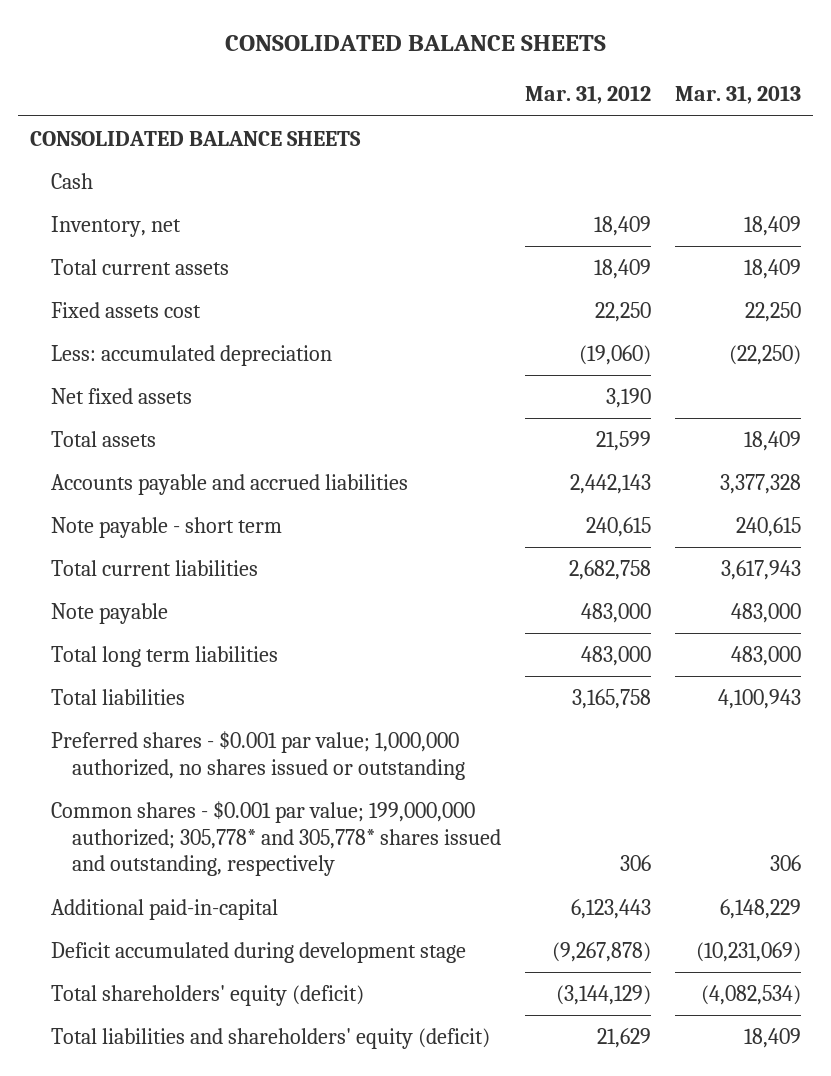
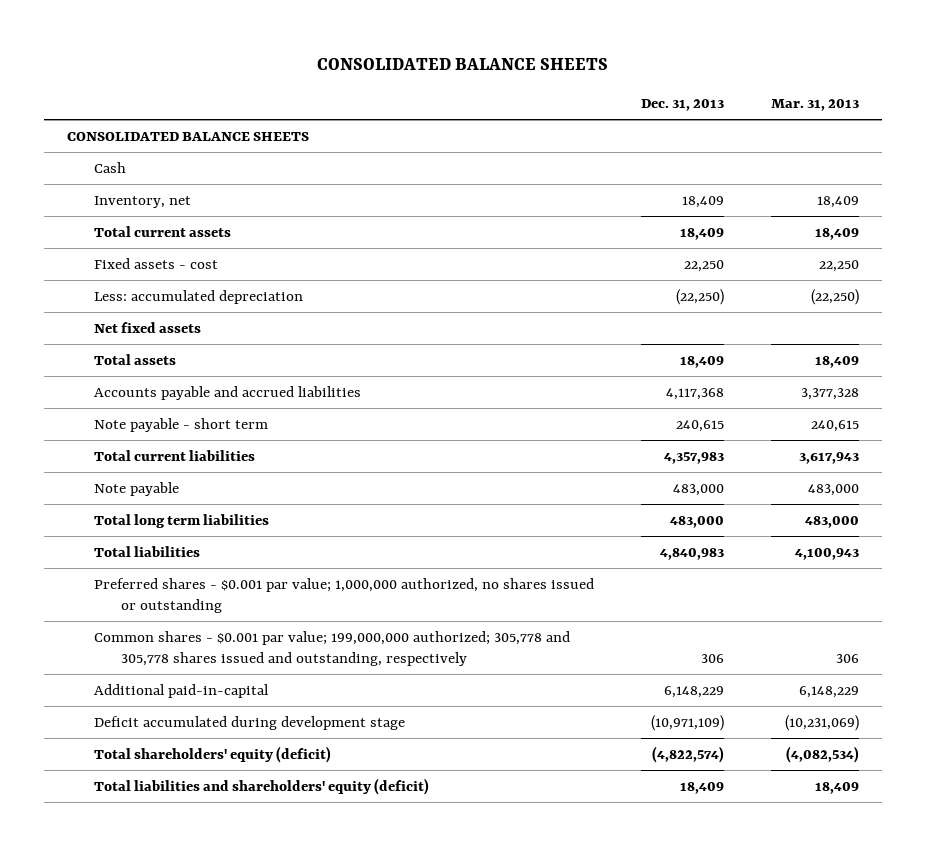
[525,85,652,105] Mar. 31, 2012 -> none
none -> [640,99,724,112] Dec. 31, 2013
[50,301,201,318] Fixed assets cost -> [93,257,218,269] Fixed assets - cost
[50,800,502,877] Common shares - $0.001 par value; 199,000,000 authorized; 305,778* and 305,778* shares issued and outstanding, respectively -> [93,630,570,666] Common shares - $0.001 par value; 199,000,000 authorized; 305,778 and 305,778 shares issued and outstanding, respectively

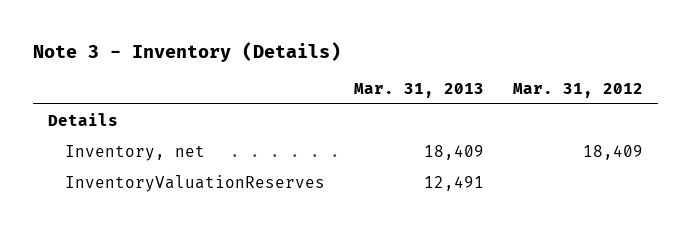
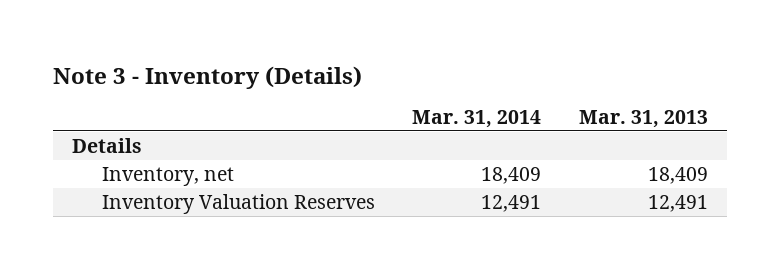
[513,83,644,99] Mar. 31, 2012 -> none
none -> [412,109,542,128] Mar. 31, 2014
[64,174,325,192] InventoryValuationReserves -> [101,193,375,214] Inventory Valuation Reserves

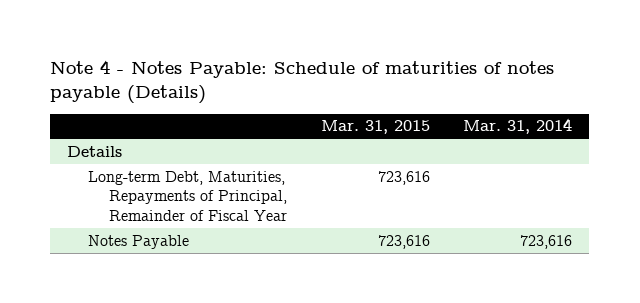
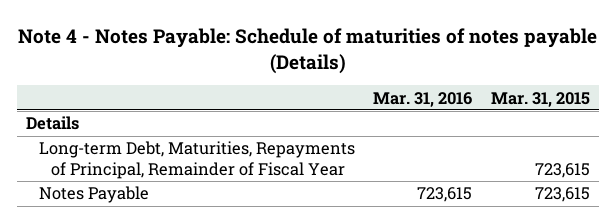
[463,118,573,135] Mar. 31, 2014 -> none
none -> [373,91,473,107] Mar. 31, 2016
[377,170,430,185] 723,616 -> [534,162,590,178] 723,615
[377,234,430,249] 723,616 -> [534,187,590,203] 723,615

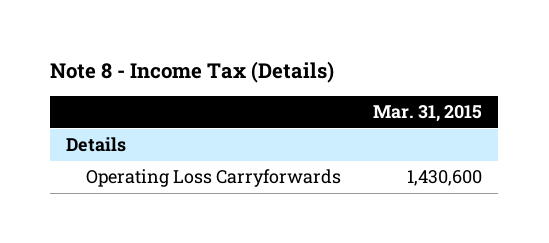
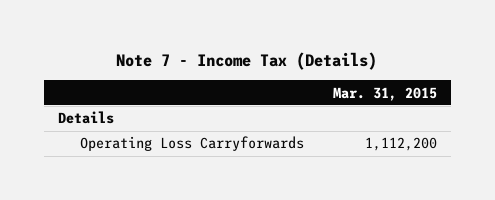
[50,61,335,84] Note 8 - Income Tax (Details) -> [116,51,378,70] Note 7 - Income Tax (Details)
[407,170,483,187] 1,430,600 -> [364,137,437,152] 1,112,200

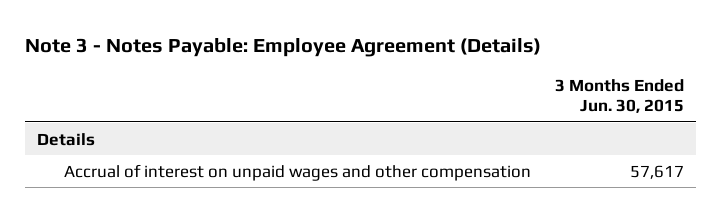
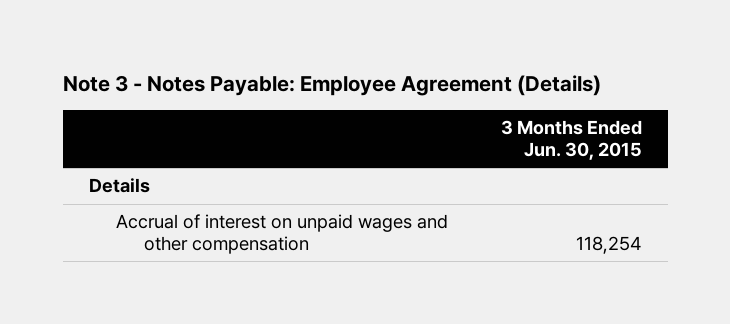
[629,164,684,179] 57,617 -> [575,236,642,255] 118,254

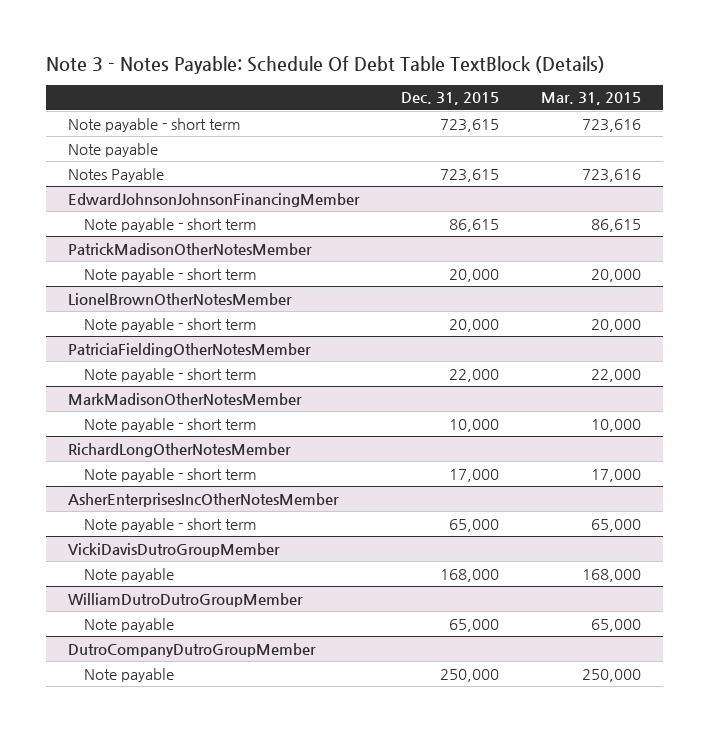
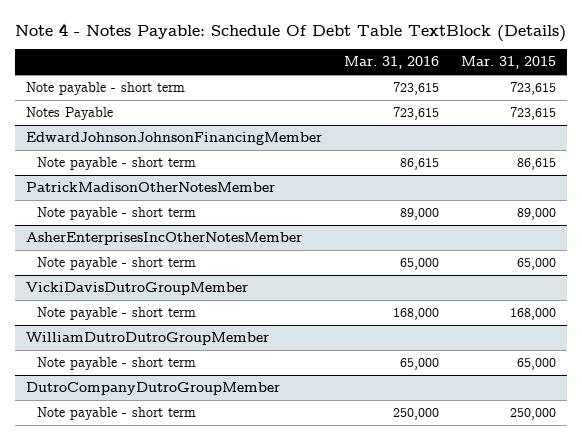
[46,55,606,74] Note 3 - Notes Payable: Schedule Of Debt Table TextBlock (Details) -> [14,22,566,42] Note 4 - Notes Payable: Schedule Of Debt Table TextBlock (Details)
[400,92,499,106] Dec. 31, 2015 -> none
none -> [343,56,439,70] Mar. 31, 2016
[67,142,158,157] Note payable -> none
[582,118,642,132] 723,616 -> [510,82,557,96] 723,615
[582,168,642,182] 723,616 -> [510,107,557,121] 723,615
[67,292,292,305] LionelBrownOtherNotesMember -> none
[84,317,258,332] Note payable - short term -> none
[67,342,311,357] PatriciaFieldingOtherNotesMember -> none
[84,367,258,382] Note payable - short term -> none
[67,392,302,405] MarkMadisonOtherNotesMember -> none
[84,417,258,432] Note payable - short term -> none
[67,442,291,457] RichardLongOtherNotesMember -> none
[84,467,258,482] Note payable - short term -> none
[591,268,642,282] 20,000 -> [517,208,557,221] 89,000
[84,567,175,582] Note payable -> [37,307,197,321] Note payable - short term
[84,617,175,632] Note payable -> [37,357,197,371] Note payable - short term
[84,667,175,682] Note payable -> [37,407,197,421] Note payable - short term

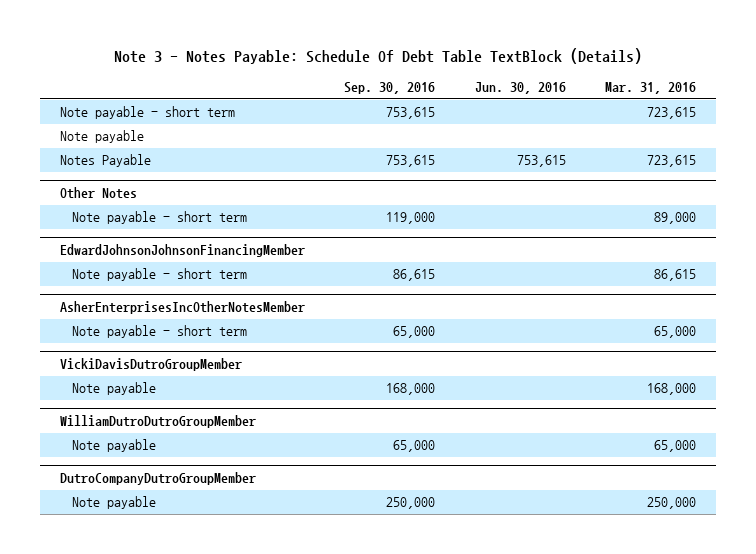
[14,22,566,42] Note 4 - Notes Payable: Schedule Of Debt Table TextBlock (Details) -> [114,47,643,64] Note 3 - Notes Payable: Schedule Of Debt Table TextBlock (Details)
[461,56,557,70] Mar. 31, 2015 -> none
none -> [344,81,436,94] Sep. 30, 2016
none -> [474,81,566,94] Jun. 30, 2016
none -> [59,130,144,144] Note payable
none -> [59,186,137,199] Other Notes
none -> [71,211,247,225] Note payable - short term
[25,182,275,193] PatrickMadisonOtherNotesMember -> none
[37,207,197,221] Note payable - short term -> none
[37,307,197,321] Note payable - short term -> [71,382,156,396] Note payable
[37,357,197,371] Note payable - short term -> [71,439,156,453] Note payable
[37,407,197,421] Note payable - short term -> [71,496,156,510] Note payable

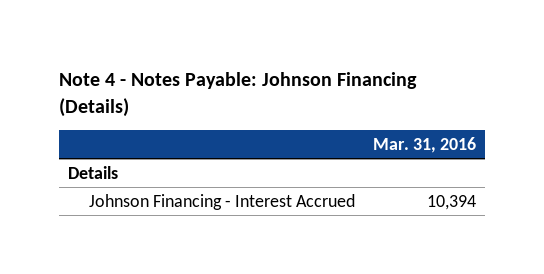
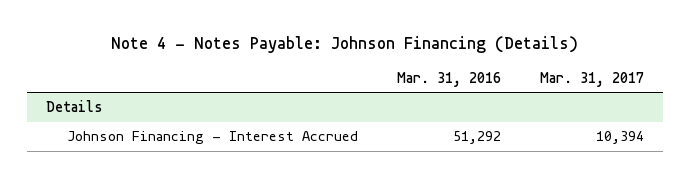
none -> [539,71,644,87] Mar. 31, 2017
[427,194,477,210] 10,394 -> [452,131,501,145] 51,292

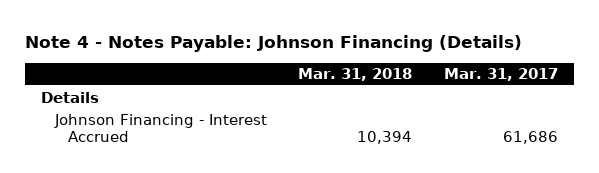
[396,71,501,87] Mar. 31, 2016 -> none
none -> [298,68,413,82] Mar. 31, 2018
[595,131,644,145] 10,394 -> [502,130,558,144] 61,686

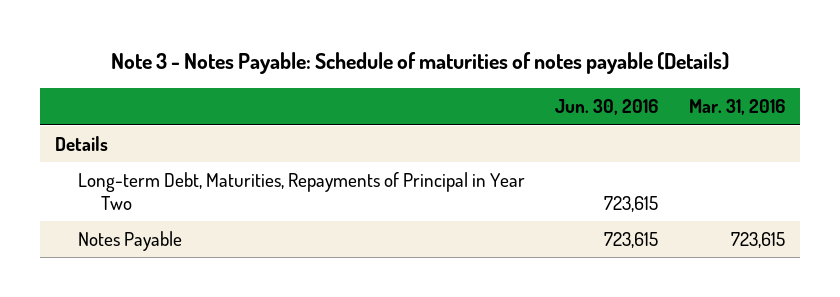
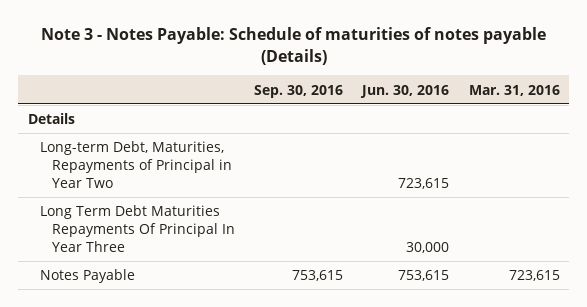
none -> [254,84,344,98] Sep. 30, 2016
none -> [40,205,236,252] Long Term Debt Maturities Repayments Of Principal In Year Three
[604,232,659,249] 723,615 -> [398,270,450,282] 753,615

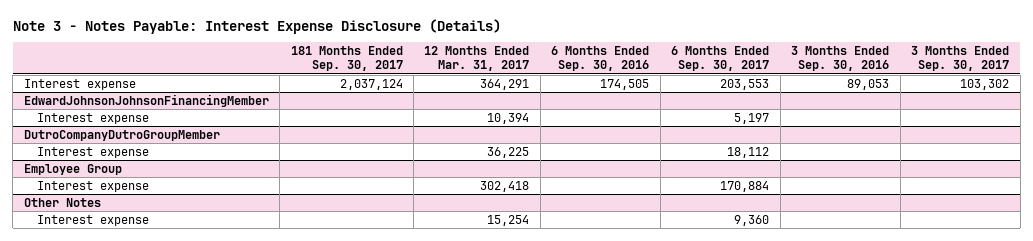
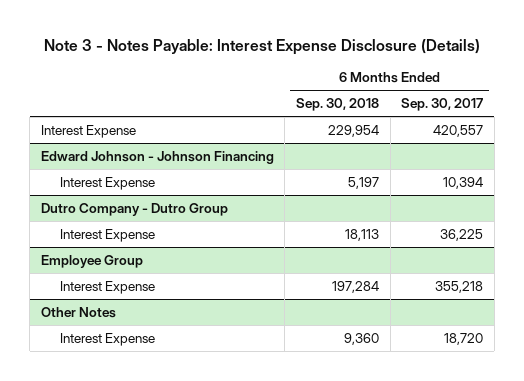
[290,46,403,72] 181 Months Ended Sep. 30, 2017 -> none
[424,46,530,72] 12 Months Ended Mar. 31, 2017 -> none
[551,46,650,72] 6 Months Ended Sep. 30, 2016 -> none
[791,46,890,72] 3 Months Ended Sep. 30, 2016 -> none
[911,46,1010,72] 3 Months Ended Sep. 30, 2017 -> none
none -> [296,98,380,112] Sep. 30, 2018
[23,78,136,90] Interest expense -> [40,124,136,138] Interest Expense
[720,78,770,90] 203,553 -> [433,124,484,137] 420,557
[23,93,269,107] EdwardJohnsonJohnsonFinancingMember -> [40,150,274,164] Edward Johnson - Johnson Financing
[36,112,149,124] Interest expense -> [60,176,156,190] Interest Expense
[734,112,770,124] 5,197 -> [443,176,484,189] 10,394
[23,129,220,141] DutroCompanyDutroGroupMember -> [40,202,228,216] Dutro Company - Dutro Group
[36,146,149,158] Interest expense -> [60,228,156,242] Interest Expense
[727,146,770,158] 18,112 -> [440,228,484,241] 36,225
[36,180,149,192] Interest expense -> [60,280,156,294] Interest Expense
[720,180,770,192] 170,884 -> [435,280,484,293] 355,218
[36,214,149,226] Interest expense -> [60,332,156,346] Interest Expense
[734,214,770,226] 9,360 -> [444,332,484,345] 18,720

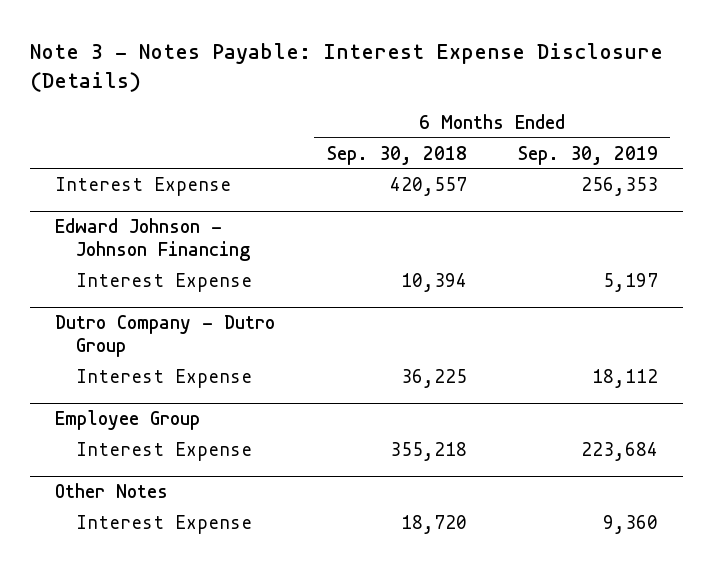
[401,98,484,112] Sep. 30, 2017 -> none
none -> [517,145,658,165] Sep. 30, 2019
[328,124,380,137] 229,954 -> [389,176,467,196] 420,557
[348,176,380,189] 5,197 -> [400,272,467,292] 10,394
[345,228,380,241] 18,113 -> [400,368,467,388] 36,225
[332,280,380,293] 197,284 -> [389,441,467,461] 355,218
[344,332,380,345] 9,360 -> [400,514,467,534] 18,720

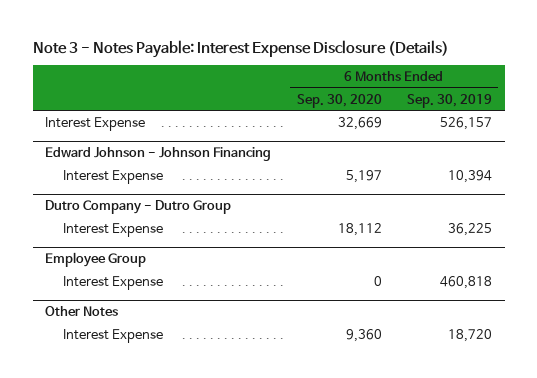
[326,145,467,165] Sep. 30, 2018 -> none
none -> [296,93,382,108] Sep. 30, 2020
[580,176,658,196] 256,353 -> [440,116,493,130] 526,157
[602,272,658,292] 5,197 -> [448,169,493,183] 10,394
[591,368,658,388] 18,112 -> [448,222,493,236] 36,225
[580,441,658,461] 223,684 -> [440,275,493,289] 460,818
[602,514,658,534] 9,360 -> [448,328,493,342] 18,720

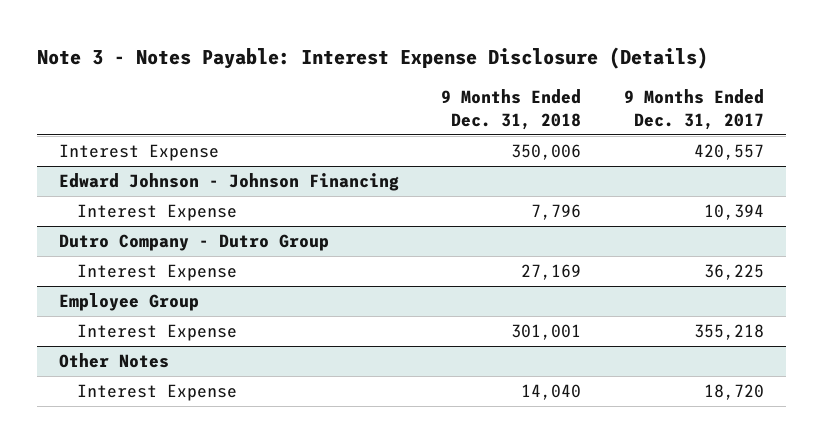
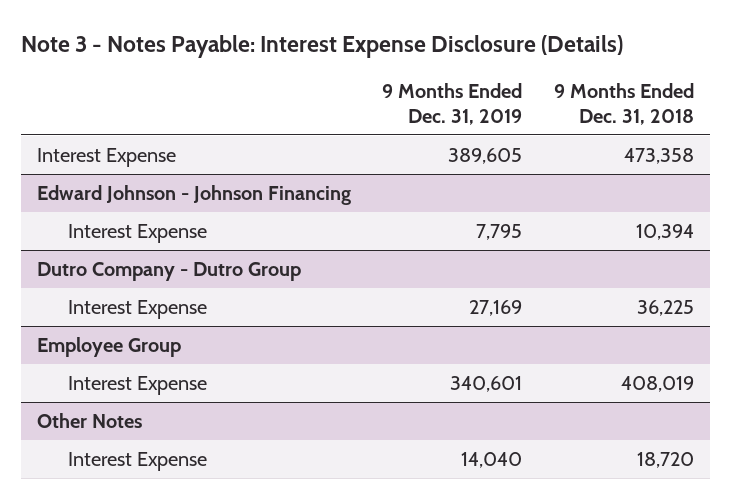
[624,89,765,130] 9 Months Ended Dec. 31, 2017 -> none
none -> [382,83,523,125] 9 Months Ended Dec. 31, 2019
[511,144,582,161] 350,006 -> [624,148,695,165] 473,358
[531,204,582,221] 7,796 -> [636,224,695,241] 10,394
[521,264,582,281] 27,169 -> [637,300,695,317] 36,225
[511,324,582,341] 301,001 -> [621,376,695,393] 408,019
[521,384,582,401] 14,040 -> [637,452,695,469] 18,720

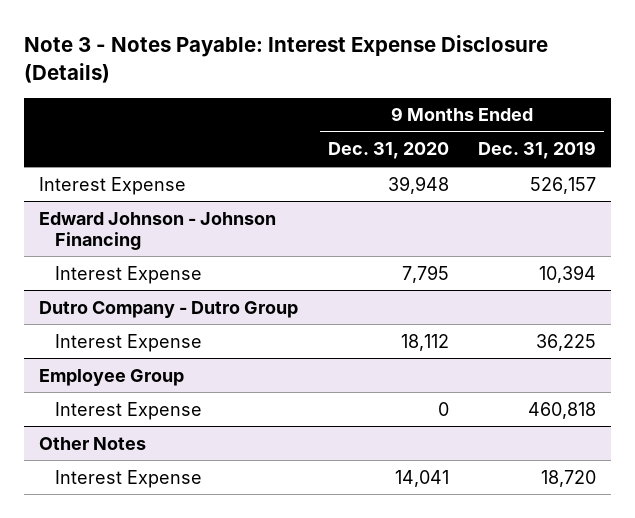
[554,83,695,125] 9 Months Ended Dec. 31, 2018 -> none
none -> [327,142,449,160] Dec. 31, 2020
[448,148,523,165] 389,605 -> [530,176,597,194] 526,157
[476,224,523,241] 7,795 -> [539,264,597,283] 10,394
[469,300,523,317] 27,169 -> [536,333,597,351] 36,225
[450,376,523,393] 340,601 -> [528,401,597,419] 460,818
[461,452,523,469] 14,040 -> [541,469,597,487] 18,720

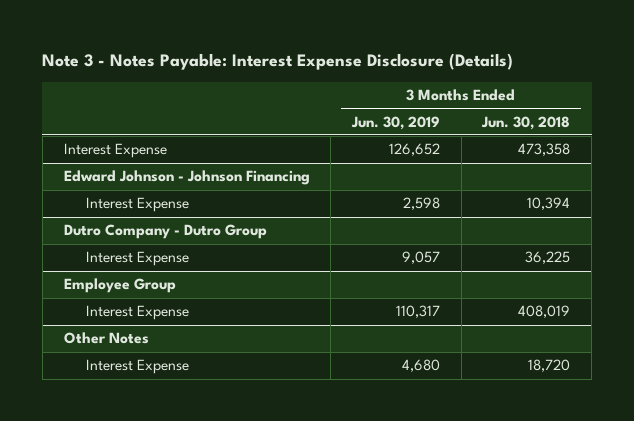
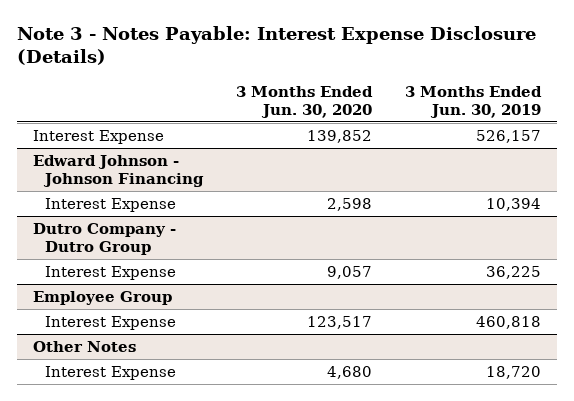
[481,115,571,130] Jun. 30, 2018 -> none
none -> [236,85,374,118] 3 Months Ended Jun. 30, 2020
[388,143,440,157] 126,652 -> [476,130,542,144] 526,157
[402,197,440,211] 2,598 -> [486,198,542,212] 10,394
[401,251,440,265] 9,057 -> [486,266,542,280] 36,225
[395,305,440,319] 110,317 -> [476,316,542,330] 460,818
[401,359,440,373] 4,680 -> [486,366,542,380] 18,720

